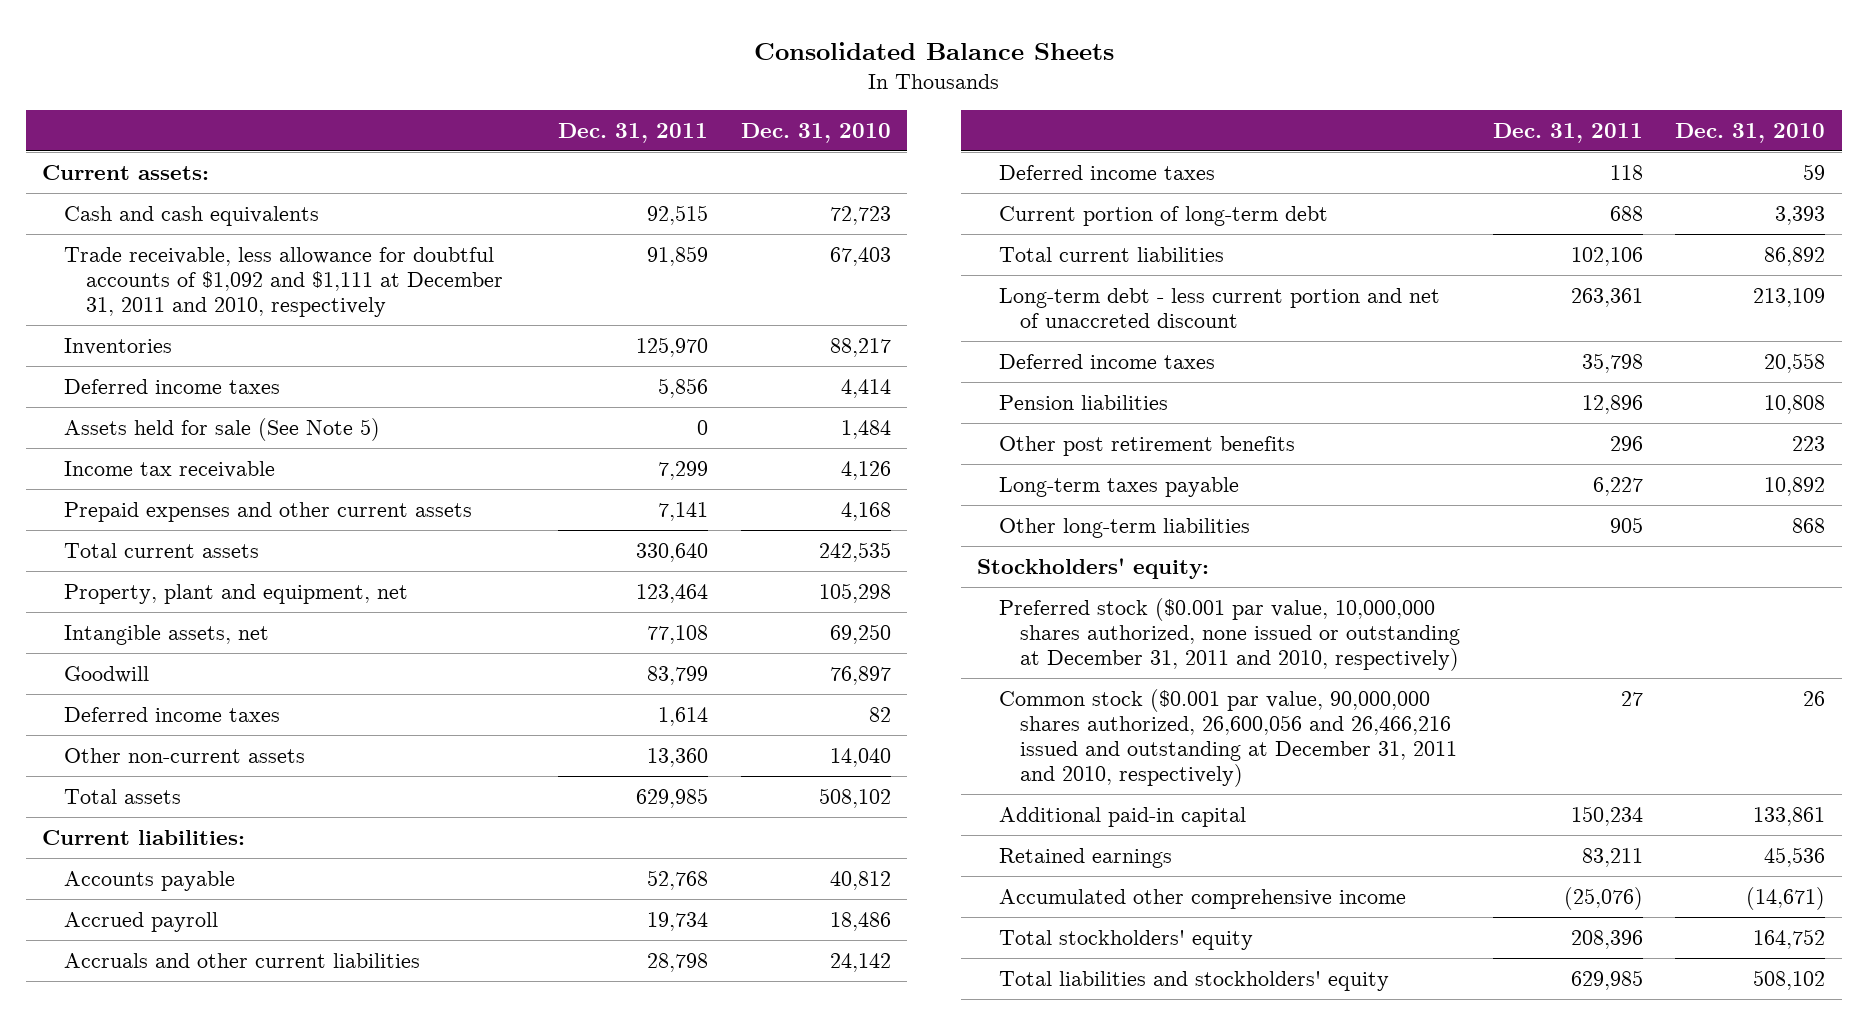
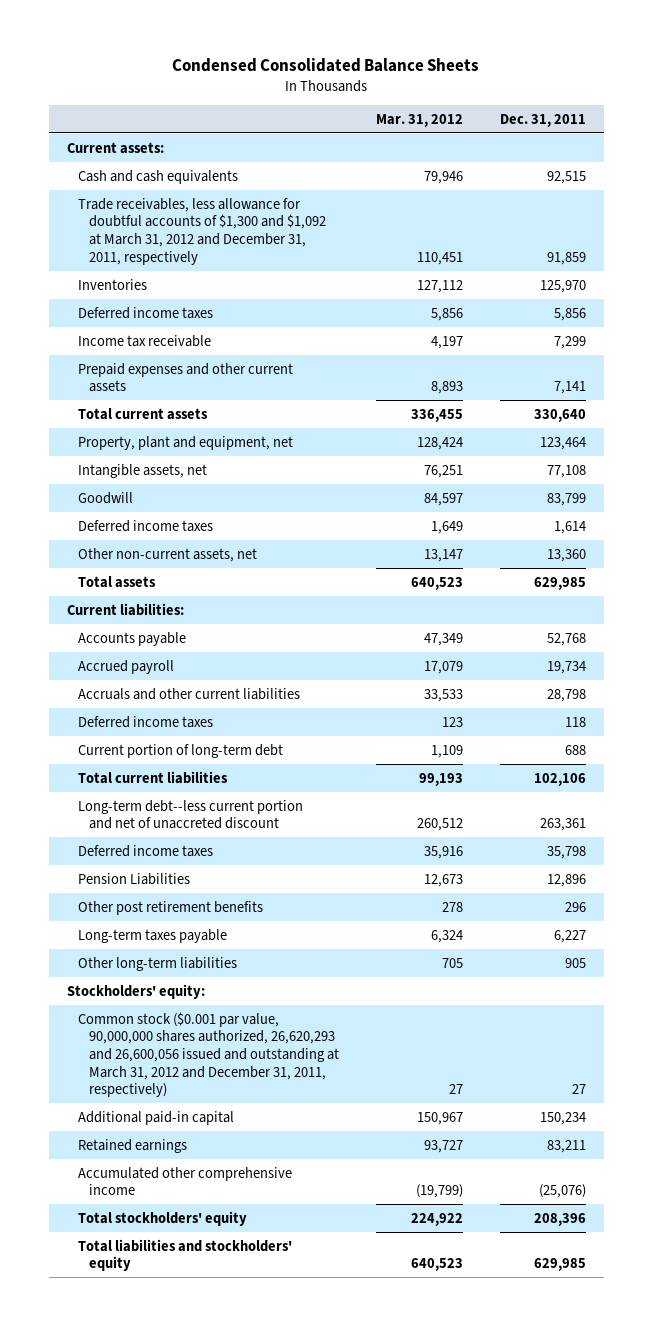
[753,41,1114,60] Consolidated Balance Sheets -> [172,58,480,73] Condensed Consolidated Balance Sheets
[740,123,891,144] Dec. 31, 2010 -> none
none -> [375,113,463,127] Mar. 31, 2012
[63,246,503,317] Trade receivable, less allowance for doubtful accounts of $1,092 and $1,111 at December 31, 2011 and 2010, respectively -> [77,197,326,265] Trade receivables, less allowance for doubtful accounts of $1,300 and $1,092 at March 31, 2012 and December 31, 2011, respectively
[63,417,380,441] Assets held for sale (See Note 5) -> none
[63,747,305,763] Other non-current assets -> [77,547,257,562] Other non-current assets, net
[998,287,1440,328] Long-term debt - less current portion and net of unaccreted discount -> [77,799,303,830] Long-term debt--less current portion and net of unaccreted discount
[998,394,1168,410] Pension liabilities -> [77,872,190,885] Pension Liabilities
[998,597,1461,671] Preferred stock ($0.001 par value, 10,000,000 shares authorized, none issued or outstanding at December 31, 2011 and 2010, respectively) -> none
[998,688,1458,787] Common stock ($0.001 par value, 90,000,000 shares authorized, 26,600,056 and 26,466,216 issued and outstanding at December 31, 2011 and 2010, respectively) -> [77,1011,339,1098] Common stock ($0.001 par value, 90,000,000 shares authorized, 26,620,293 and 26,600,056 issued and outstanding at March 31, 2012 and December 31, 2011, respectively)

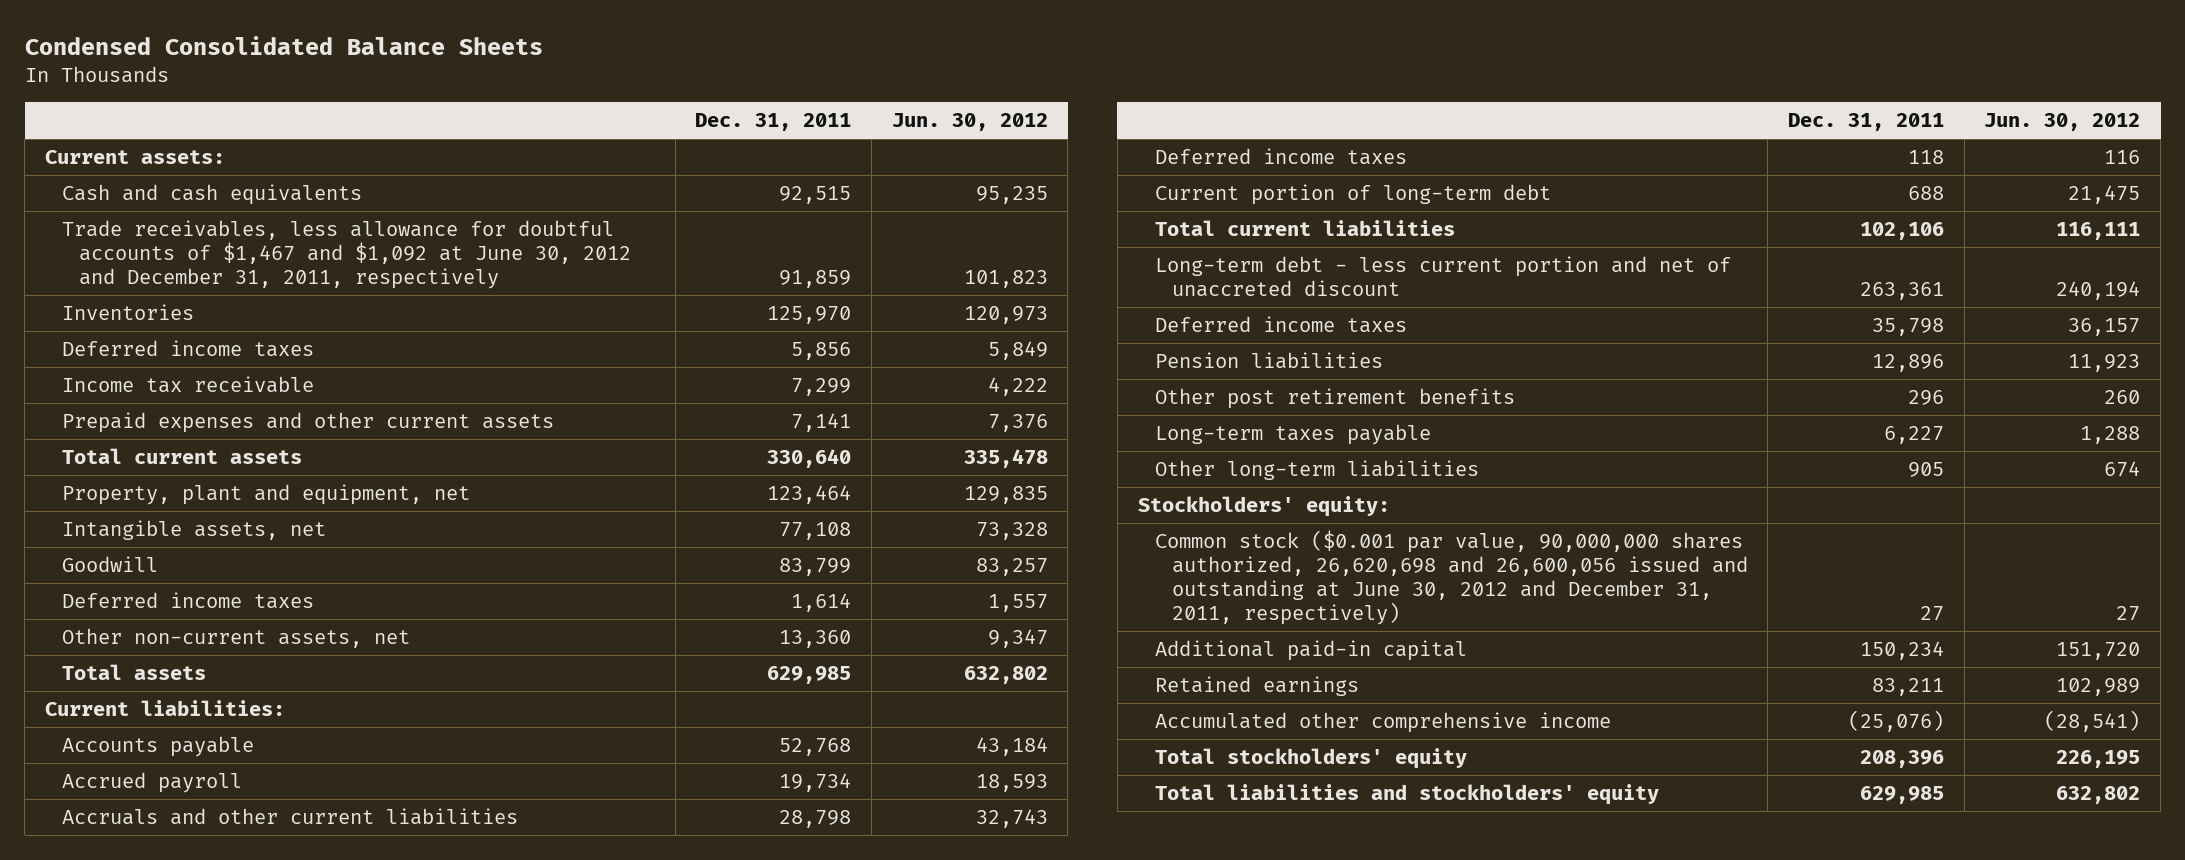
[375,113,463,127] Mar. 31, 2012 -> none
none -> [891,113,1048,132] Jun. 30, 2012
[77,197,326,265] Trade receivables, less allowance for doubtful accounts of $1,300 and $1,092 at March 31, 2012 and December 31, 2011, respectively -> [61,219,631,289] Trade receivables, less allowance for doubtful accounts of $1,467 and $1,092 at June 30, 2012 and December 31, 2011, respectively
[77,799,303,830] Long-term debt--less current portion and net of unaccreted discount -> [1154,255,1731,297] Long-term debt - less current portion and net of unaccreted discount
[77,872,190,885] Pension Liabilities -> [1154,351,1383,369] Pension liabilities
[77,1011,339,1098] Common stock ($0.001 par value, 90,000,000 shares authorized, 26,620,293 and 26,600,056 issued and outstanding at March 31, 2012 and December 31, 2011, respectively) -> [1154,529,1748,625] Common stock ($0.001 par value, 90,000,000 shares authorized, 26,620,698 and 26,600,056 issued and outstanding at June 30, 2012 and December 31, 2011, respectively)

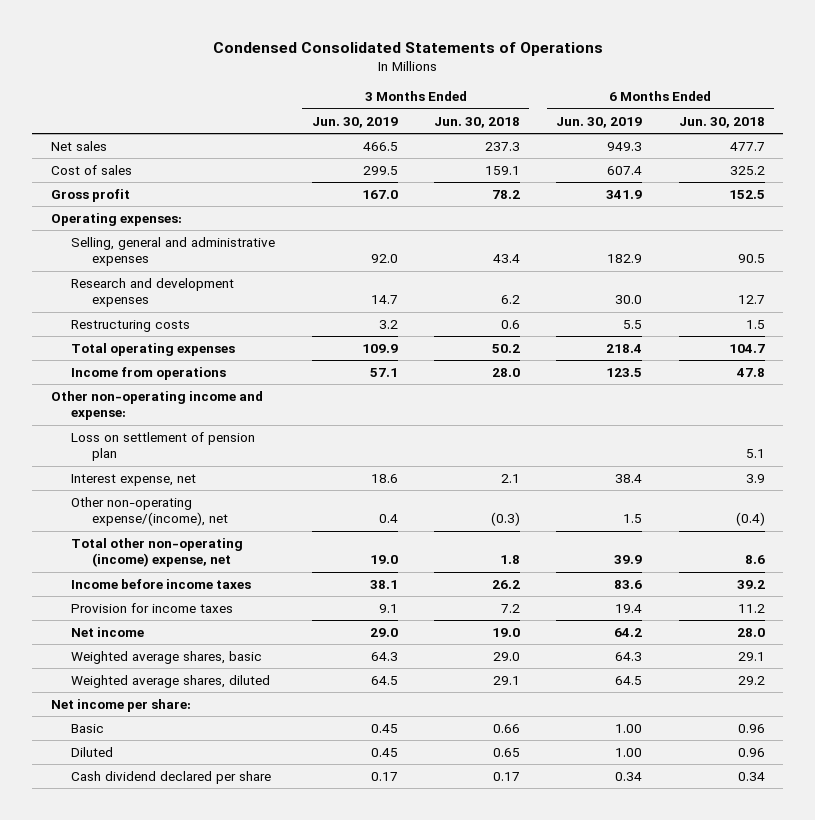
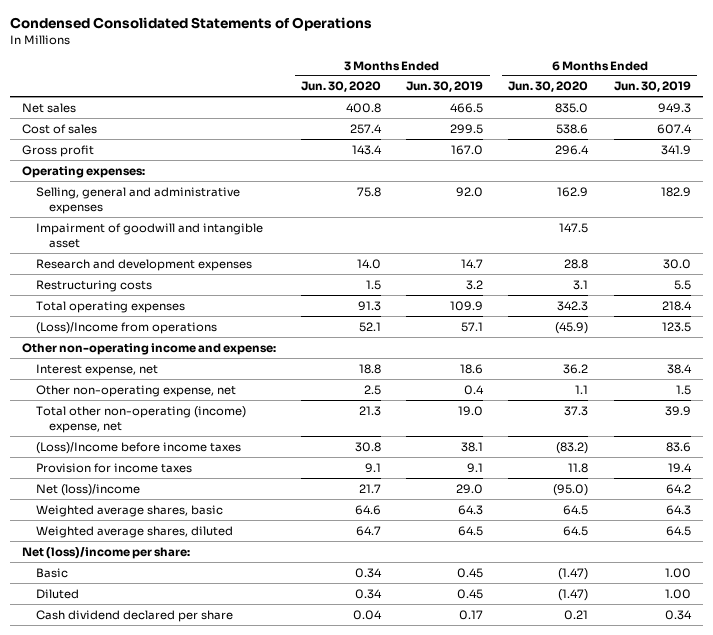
[433,116,520,128] Jun. 30, 2018 -> none
[678,116,765,128] Jun. 30, 2018 -> none
none -> [301,81,382,93] Jun. 30, 2020
none -> [508,81,589,93] Jun. 30, 2020
none -> [35,222,263,248] Impairment of goodwill and intangible asset
[71,366,227,380] Income from operations -> [35,321,217,334] (Loss)/Income from operations
[71,431,256,462] Loss on settlement of pension plan -> none
[71,496,228,527] Other non-operating expense/(income), net -> [35,384,236,397] Other non-operating expense, net
[71,578,252,589] Income before income taxes -> [35,441,241,454] (Loss)/Income before income taxes
[71,626,145,637] Net income -> [35,483,140,496] Net (loss)/income
[50,698,191,712] Net income per share: -> [22,546,191,559] Net (loss)/income per share:

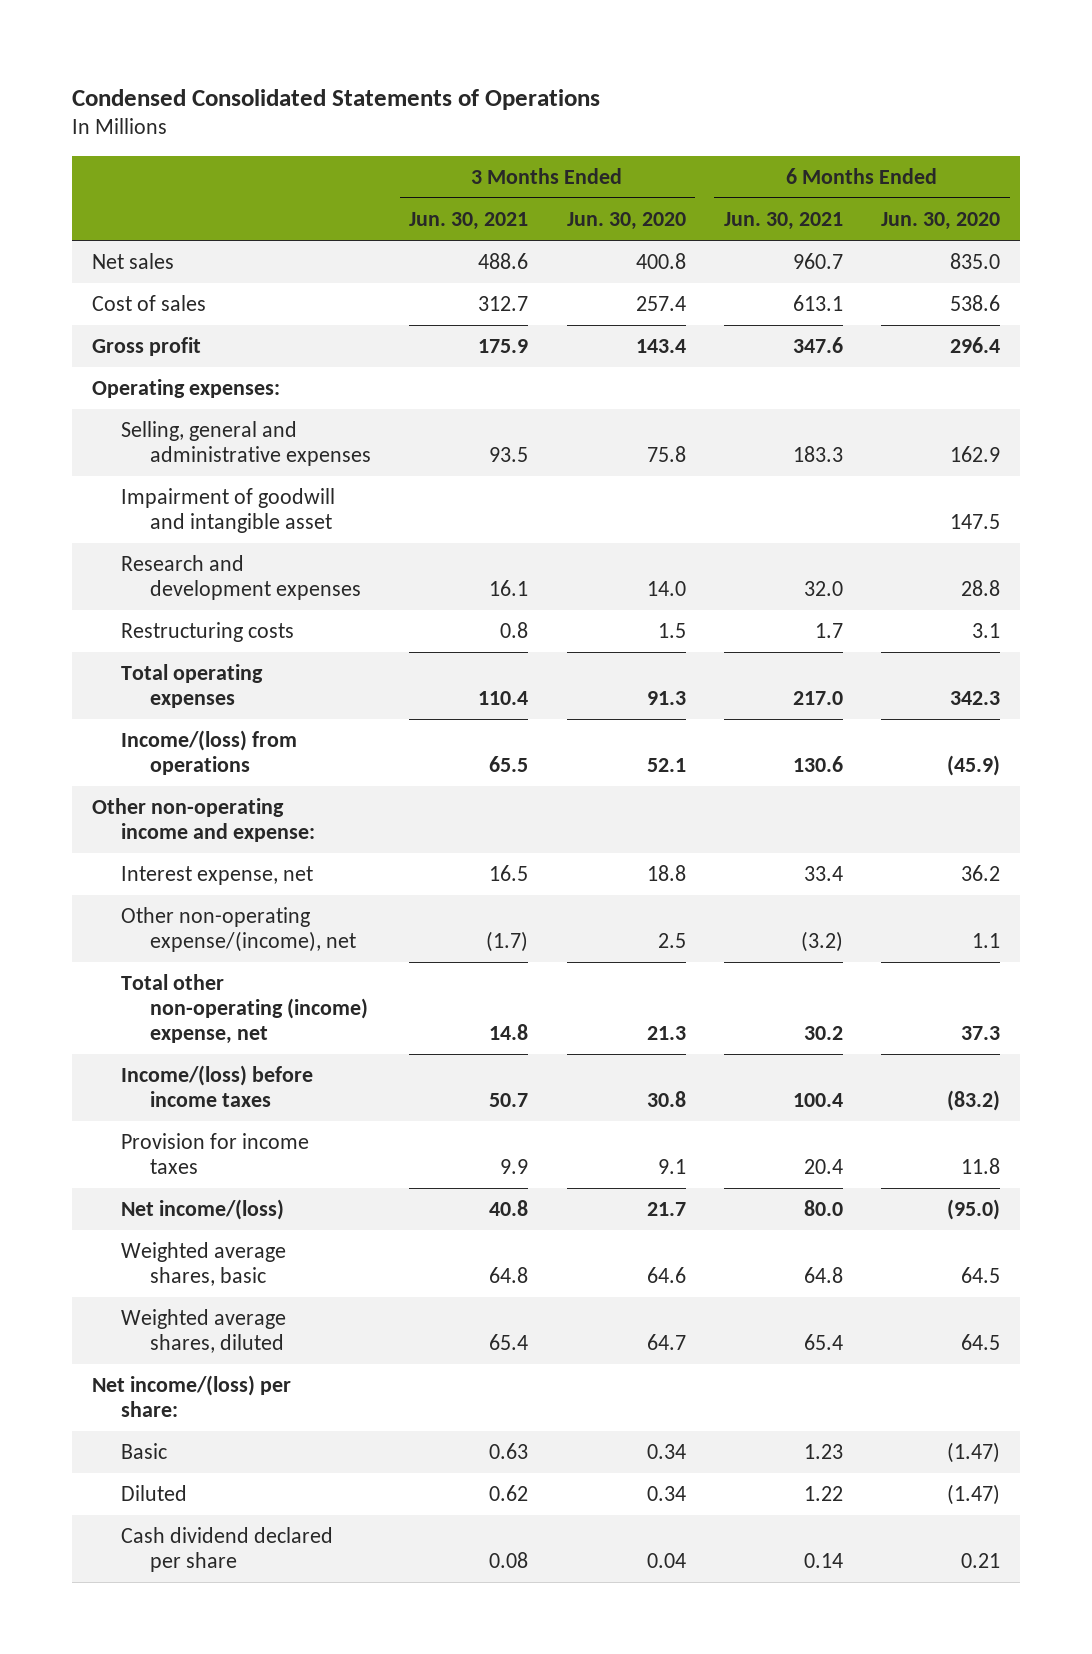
[406,81,484,93] Jun. 30, 2019 -> none
[613,81,691,93] Jun. 30, 2019 -> none
none -> [409,211,529,230] Jun. 30, 2021
none -> [723,211,843,230] Jun. 30, 2021
[35,321,217,334] (Loss)/Income from operations -> [120,730,297,776] Income/(loss) from operations
[35,384,236,397] Other non-operating expense, net -> [120,907,356,953] Other non-operating expense/(income), net
[35,441,241,454] (Loss)/Income before income taxes -> [120,1065,313,1108] Income/(loss) before income taxes
[35,483,140,496] Net (loss)/income -> [120,1199,284,1221] Net income/(loss)
[22,546,191,559] Net (loss)/income per share: -> [91,1375,291,1418] Net income/(loss) per share:

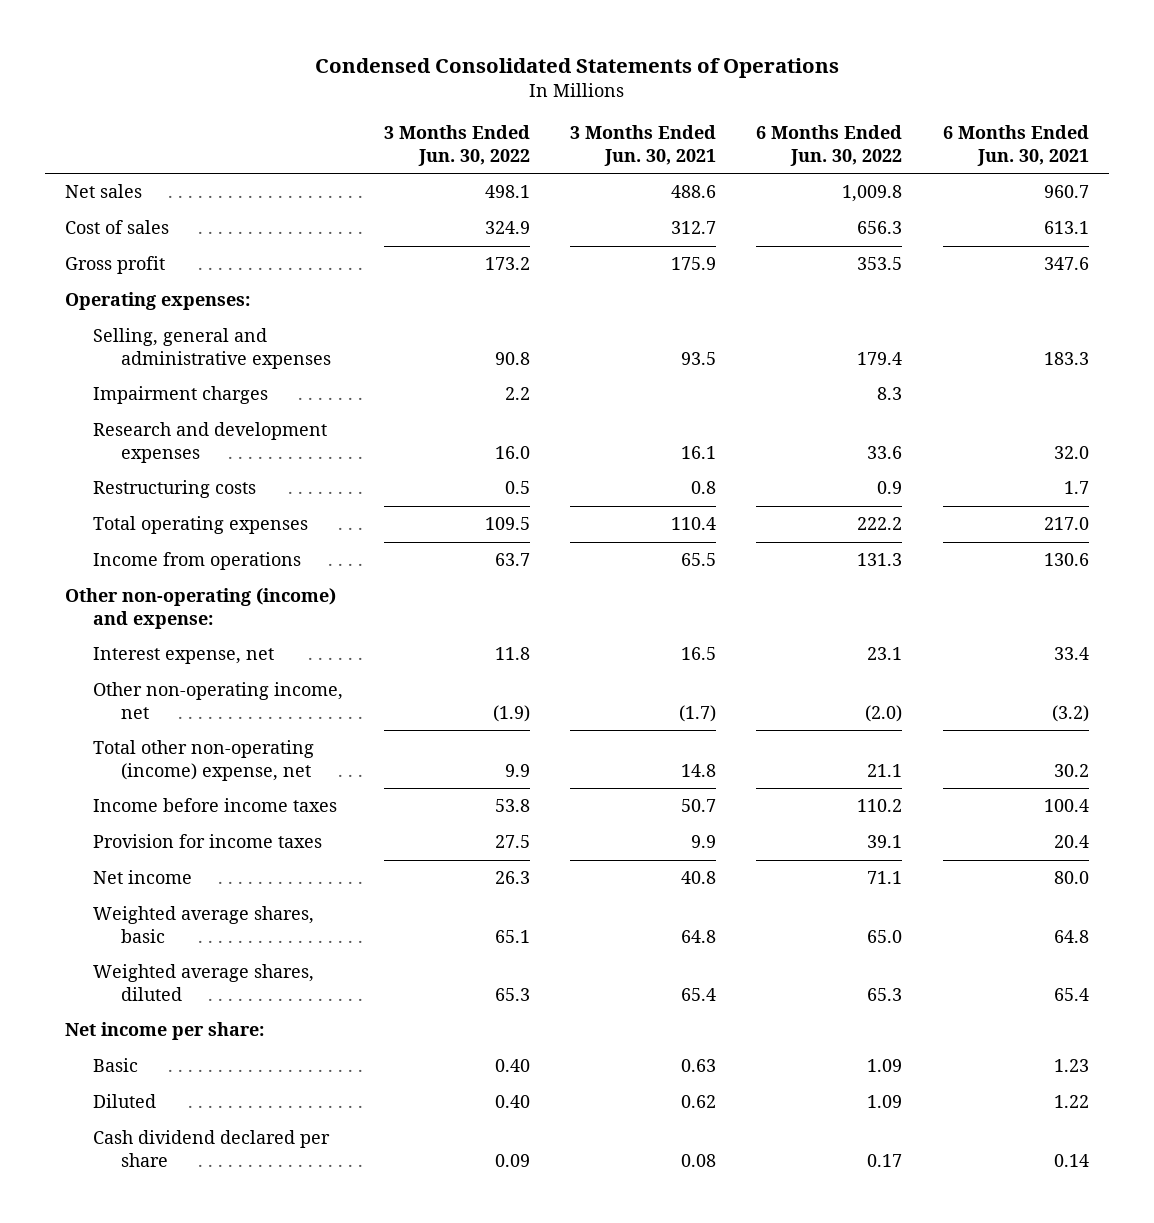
[566,211,686,230] Jun. 30, 2020 -> none
[881,211,1001,230] Jun. 30, 2020 -> none
none -> [383,125,530,166] 3 Months Ended Jun. 30, 2022
none -> [756,125,903,166] 6 Months Ended Jun. 30, 2022
[120,488,335,534] Impairment of goodwill and intangible asset -> none
none -> [93,386,269,405] Impairment charges
[120,730,297,776] Income/(loss) from operations -> [93,552,302,571] Income from operations
[91,798,315,843] Other non-operating income and expense: -> [65,588,337,629] Other non-operating (income) and expense:
[120,907,356,953] Other non-operating expense/(income), net -> [93,682,344,719] Other non-operating income, net
[120,1065,313,1108] Income/(loss) before income taxes -> [93,798,338,813] Income before income taxes
[120,1199,284,1221] Net income/(loss) -> [93,870,193,885] Net income
[91,1375,291,1418] Net income/(loss) per share: -> [65,1022,265,1041] Net income per share:

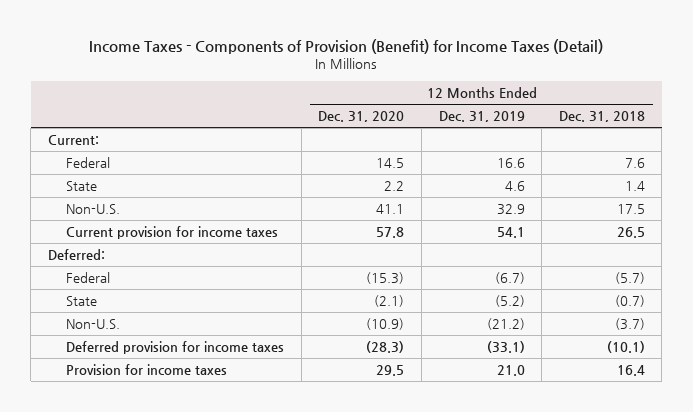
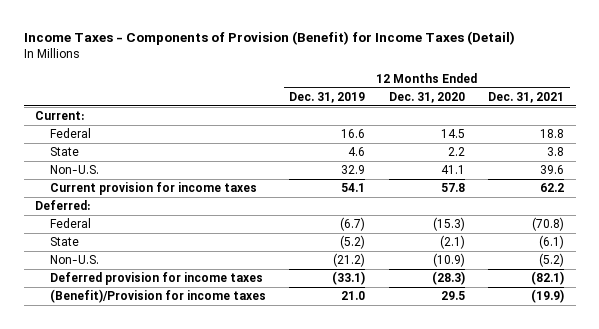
[558,111,645,123] Dec. 31, 2018 -> none
none -> [487,92,564,104] Dec. 31, 2021
[66,364,228,376] Provision for income taxes -> [50,289,267,304] (Benefit)/Provision for income taxes

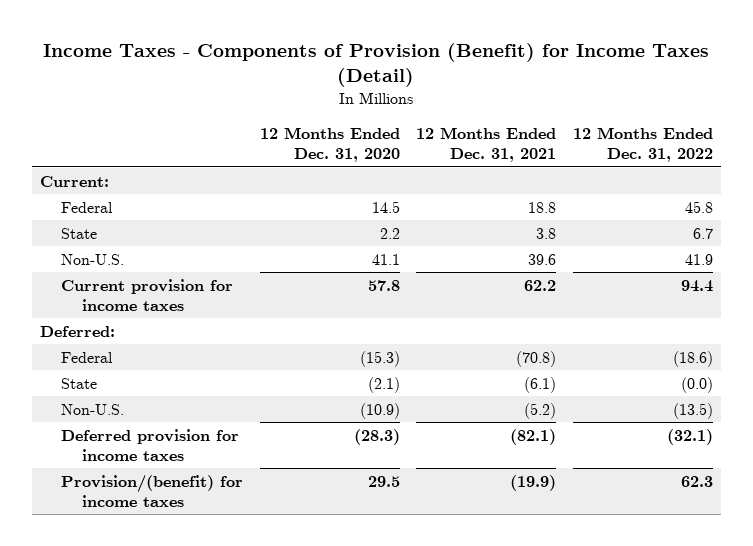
[289,92,366,104] Dec. 31, 2019 -> none
none -> [572,127,713,163] 12 Months Ended Dec. 31, 2022
[50,289,267,304] (Benefit)/Provision for income taxes -> [61,474,244,507] Provision/(benefit) for income taxes

